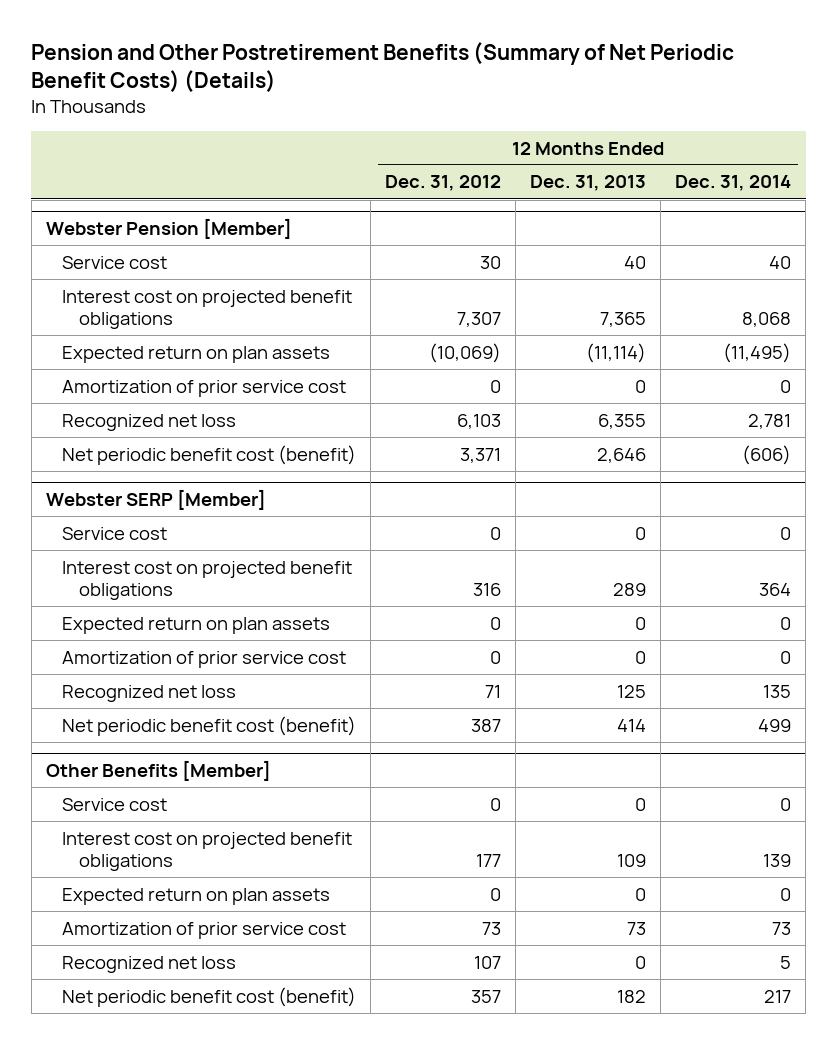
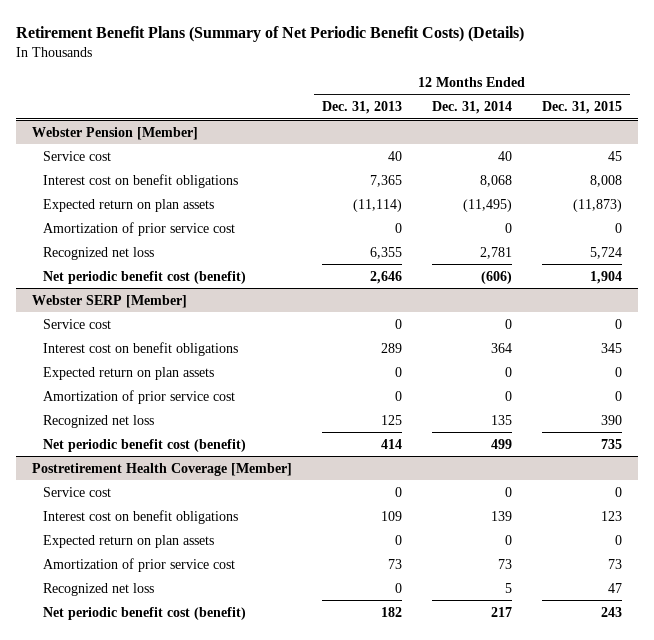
[31,41,735,93] Pension and Other Postretirement Benefits (Summary of Net Periodic Benefit Costs) (Details) -> [16,25,525,42] Retirement Benefit Plans (Summary of Net Periodic Benefit Costs) (Details)
[385,175,502,192] Dec. 31, 2012 -> none
none -> [542,101,623,115] Dec. 31, 2015
[62,289,353,329] Interest cost on projected benefit obligations -> [43,173,239,188] Interest cost on benefit obligations
[62,560,353,600] Interest cost on projected benefit obligations -> [43,341,239,356] Interest cost on benefit obligations
[45,759,271,781] Other Benefits [Member] -> none
none -> [31,462,292,476] Postretirement Health Coverage [Member]
[62,831,353,871] Interest cost on projected benefit obligations -> [43,509,239,524] Interest cost on benefit obligations

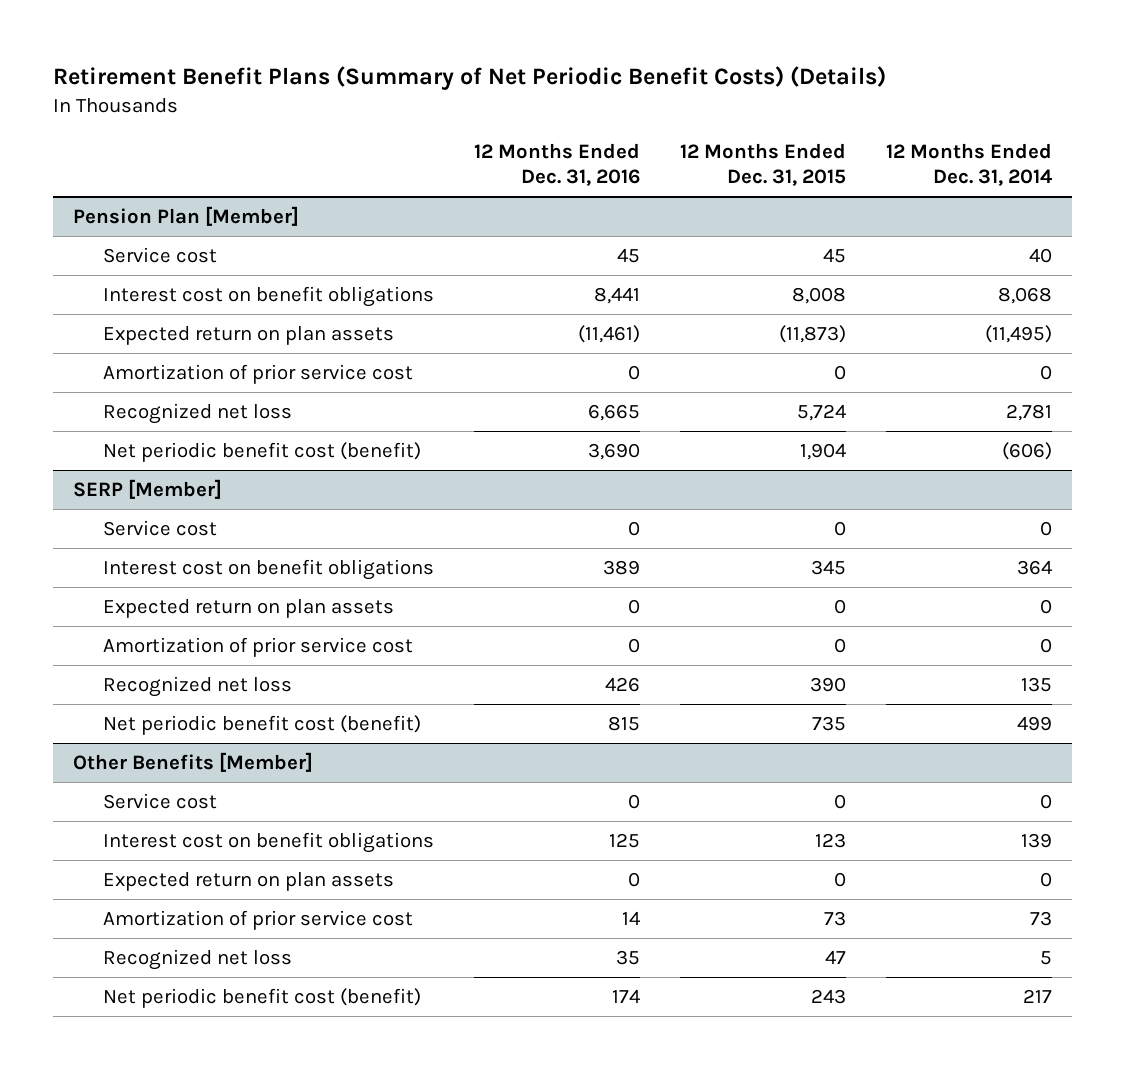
[321,101,402,115] Dec. 31, 2013 -> none
none -> [474,142,641,187] 12 Months Ended Dec. 31, 2016
[31,126,198,140] Webster Pension [Member] -> [72,206,299,227] Pension Plan [Member]
[31,294,187,308] Webster SERP [Member] -> [72,479,222,500] SERP [Member]
[31,462,292,476] Postretirement Health Coverage [Member] -> [72,752,313,773] Other Benefits [Member]

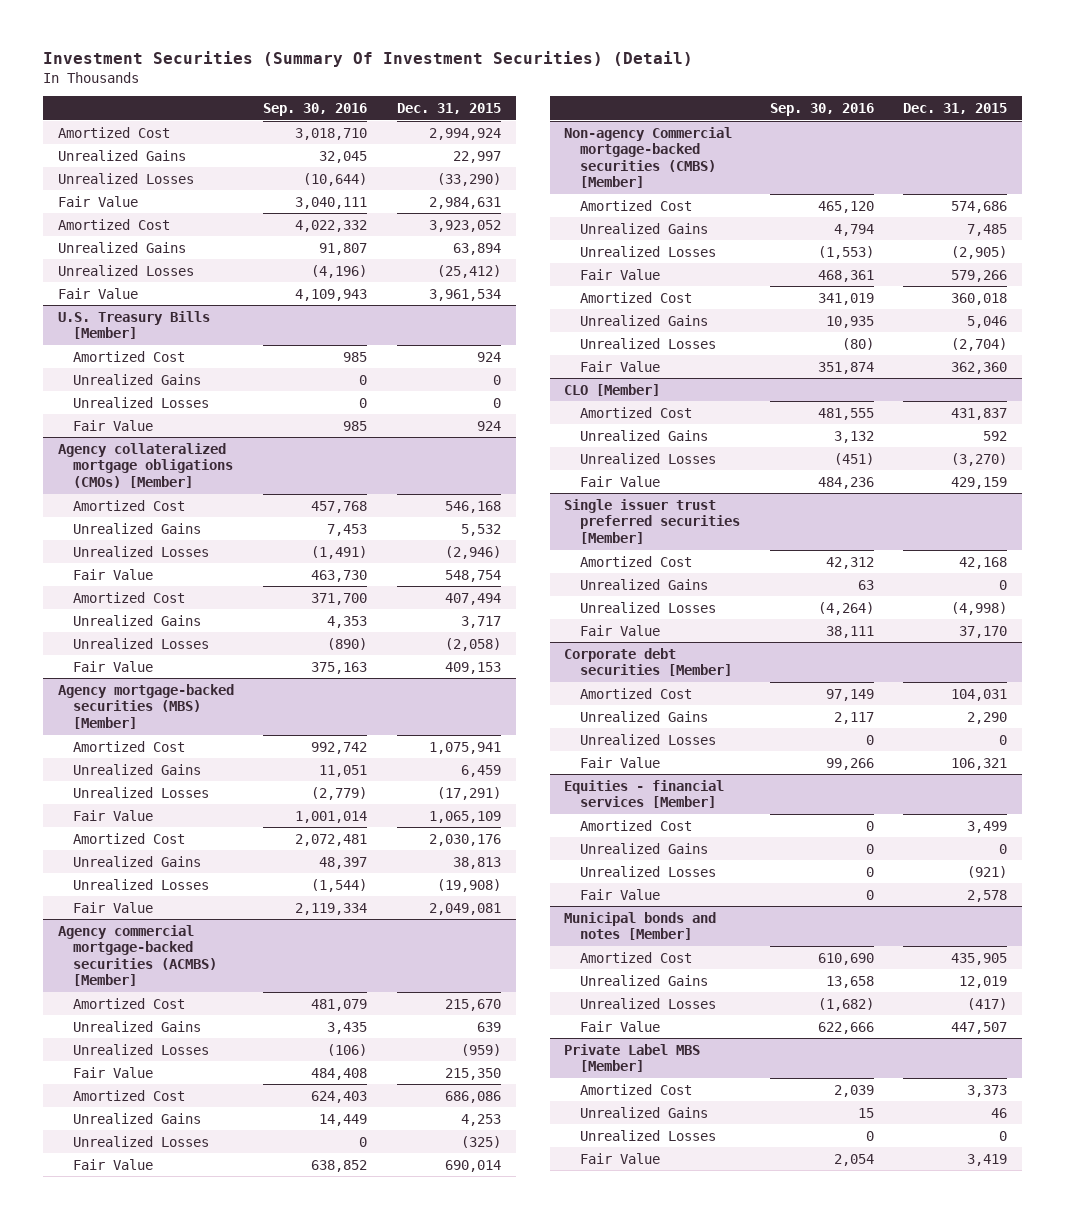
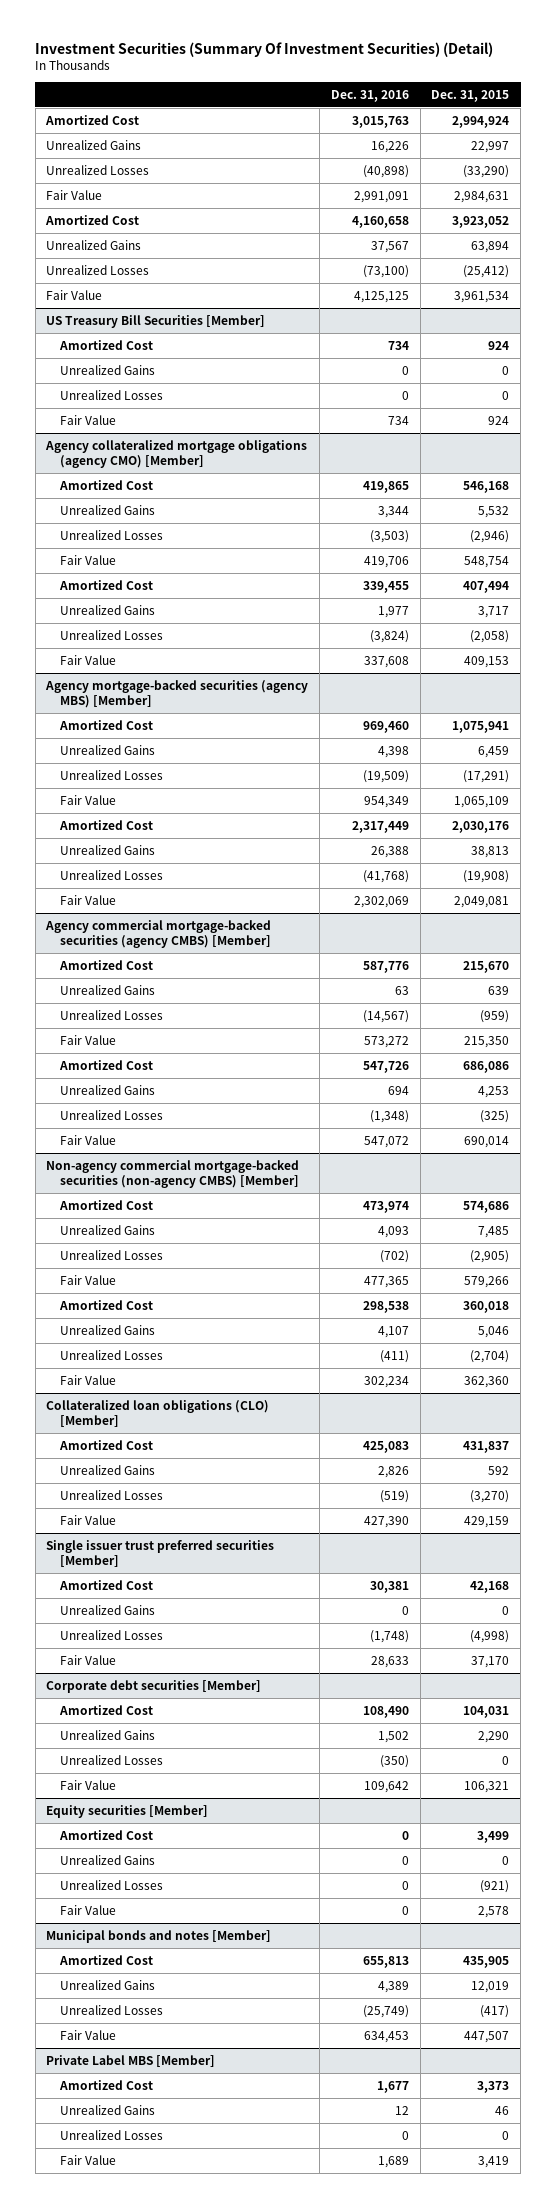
[263,103,368,117] Sep. 30, 2016 -> none
none -> [330,89,409,102] Dec. 31, 2016
[57,310,210,340] U.S. Treasury Bills [Member] -> [46,314,266,328] US Treasury Bill Securities [Member]
[57,442,234,488] Agency collateralized mortgage obligations (CMOs) [Member] -> [45,439,308,468] Agency collateralized mortgage obligations (agency CMO) [Member]
[57,683,234,729] Agency mortgage-backed securities (MBS) [Member] -> [45,679,309,708] Agency mortgage-backed securities (agency MBS) [Member]
[57,924,218,987] Agency commercial mortgage-backed securities (ACMBS) [Member] -> [45,919,272,948] Agency commercial mortgage-backed securities (agency CMBS) [Member]
[564,126,733,189] Non-agency Commercial mortgage-backed securities (CMBS) [Member] -> [46,1159,300,1188] Non-agency commercial mortgage-backed securities (non-agency CMBS) [Member]
[564,383,661,396] CLO [Member] -> [46,1399,270,1427] Collateralized loan obligations (CLO) [Member]
[564,779,725,809] Equities - financial services [Member] -> [46,1804,209,1818] Equity securities [Member]

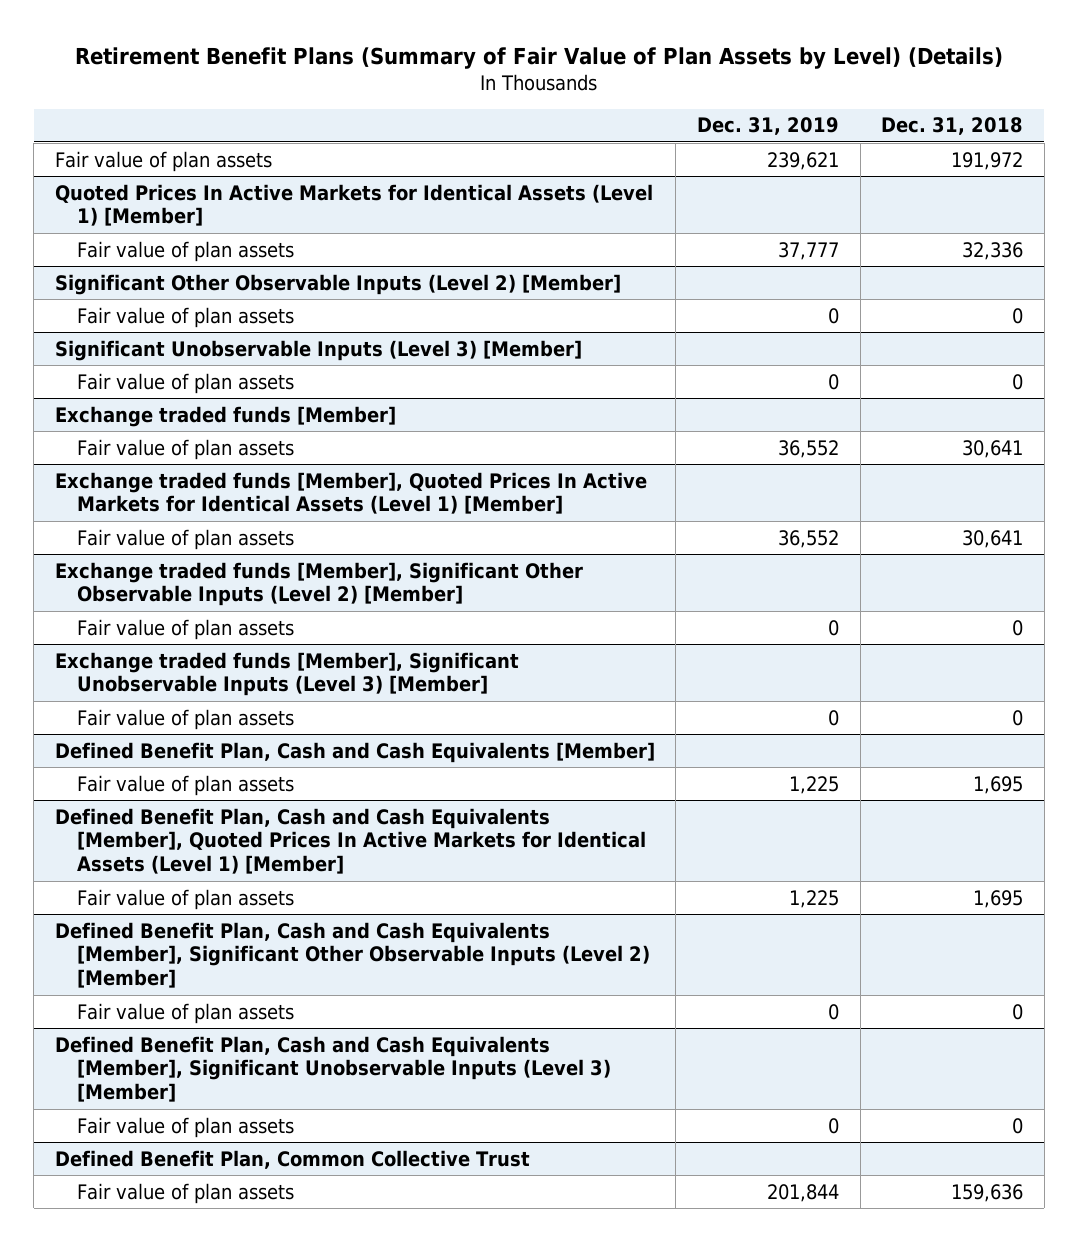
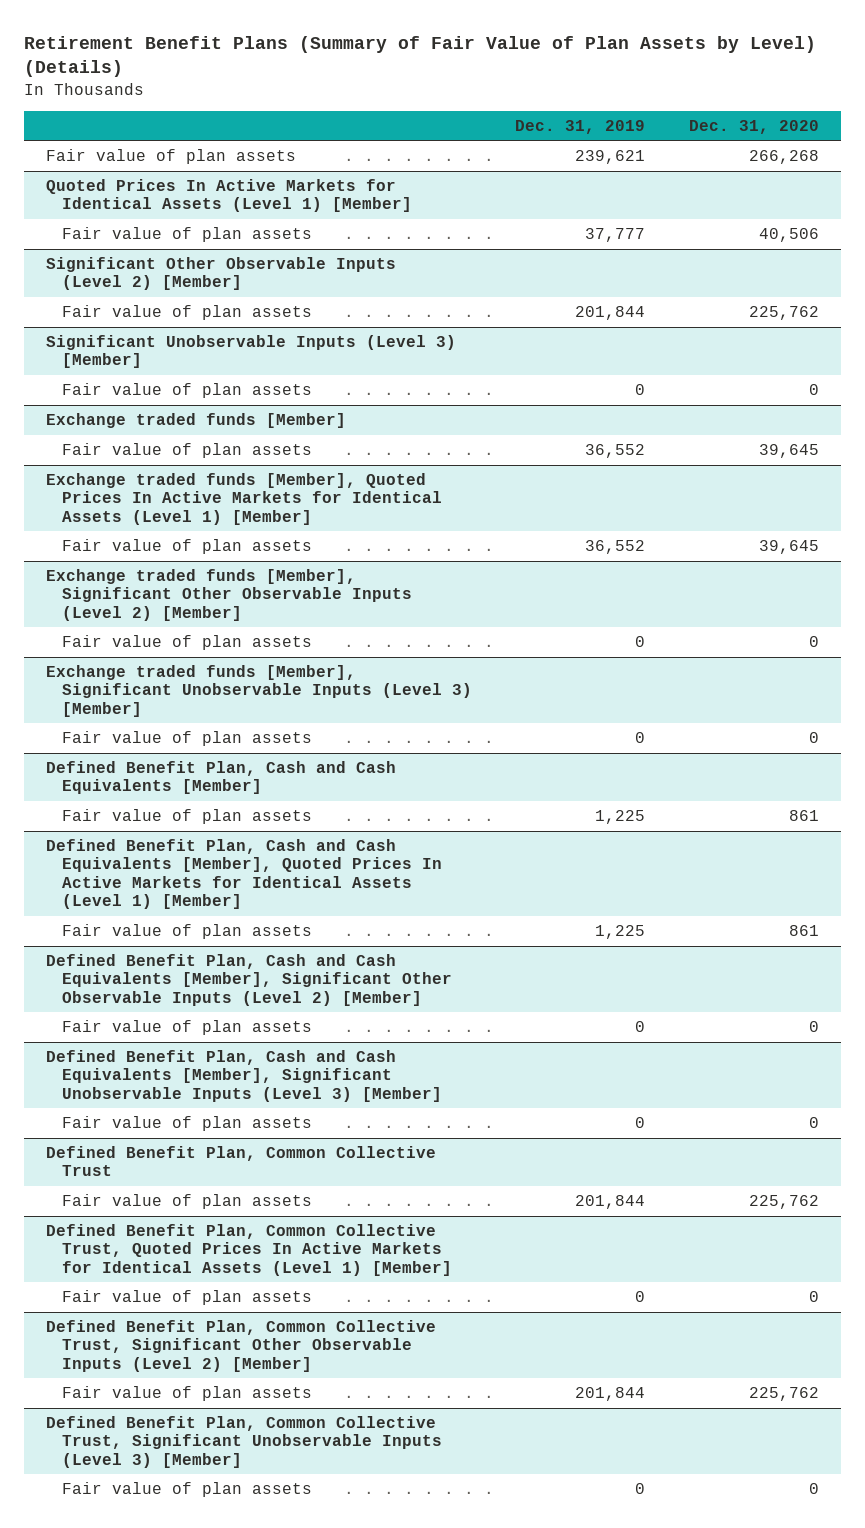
[881,117,1024,136] Dec. 31, 2018 -> none
none -> [689,119,820,134] Dec. 31, 2020
[827,307,839,324] 0 -> [575,306,646,321] 201,844
none -> [45,1224,452,1276] Defined Benefit Plan, Common Collective Trust, Quoted Prices In Active Markets for Identical Assets (Level 1) [Member]
none -> [61,1290,312,1306] Fair value of plan assets
none -> [45,1320,436,1372] Defined Benefit Plan, Common Collective Trust, Significant Other Observable Inputs (Level 2) [Member]
none -> [61,1386,312,1402] Fair value of plan assets
none -> [45,1416,442,1468] Defined Benefit Plan, Common Collective Trust, Significant Unobservable Inputs (Level 3) [Member]
none -> [61,1482,312,1498] Fair value of plan assets

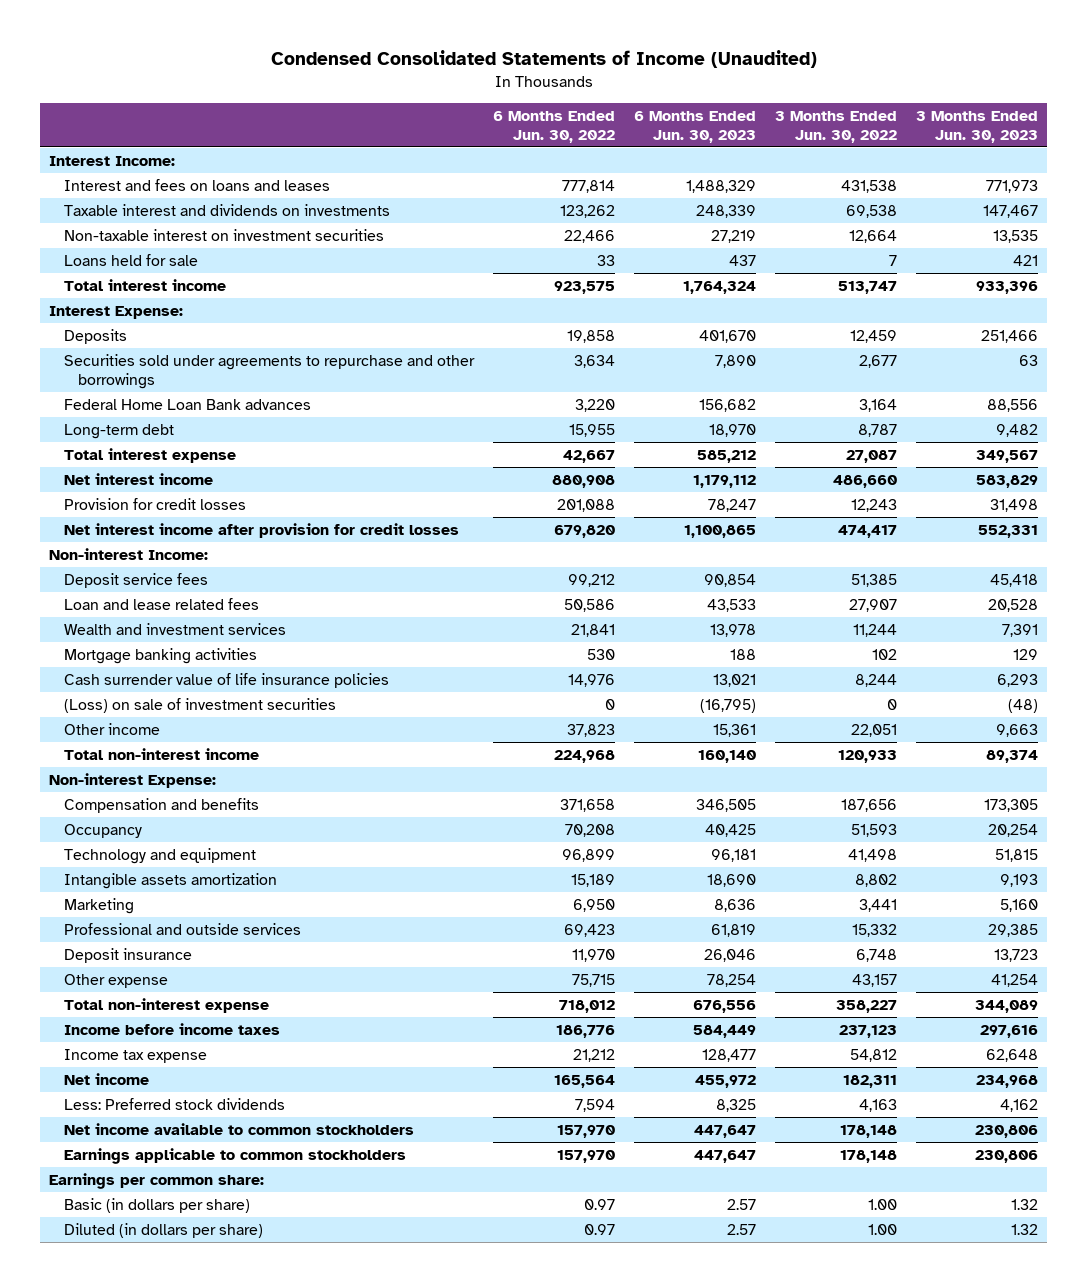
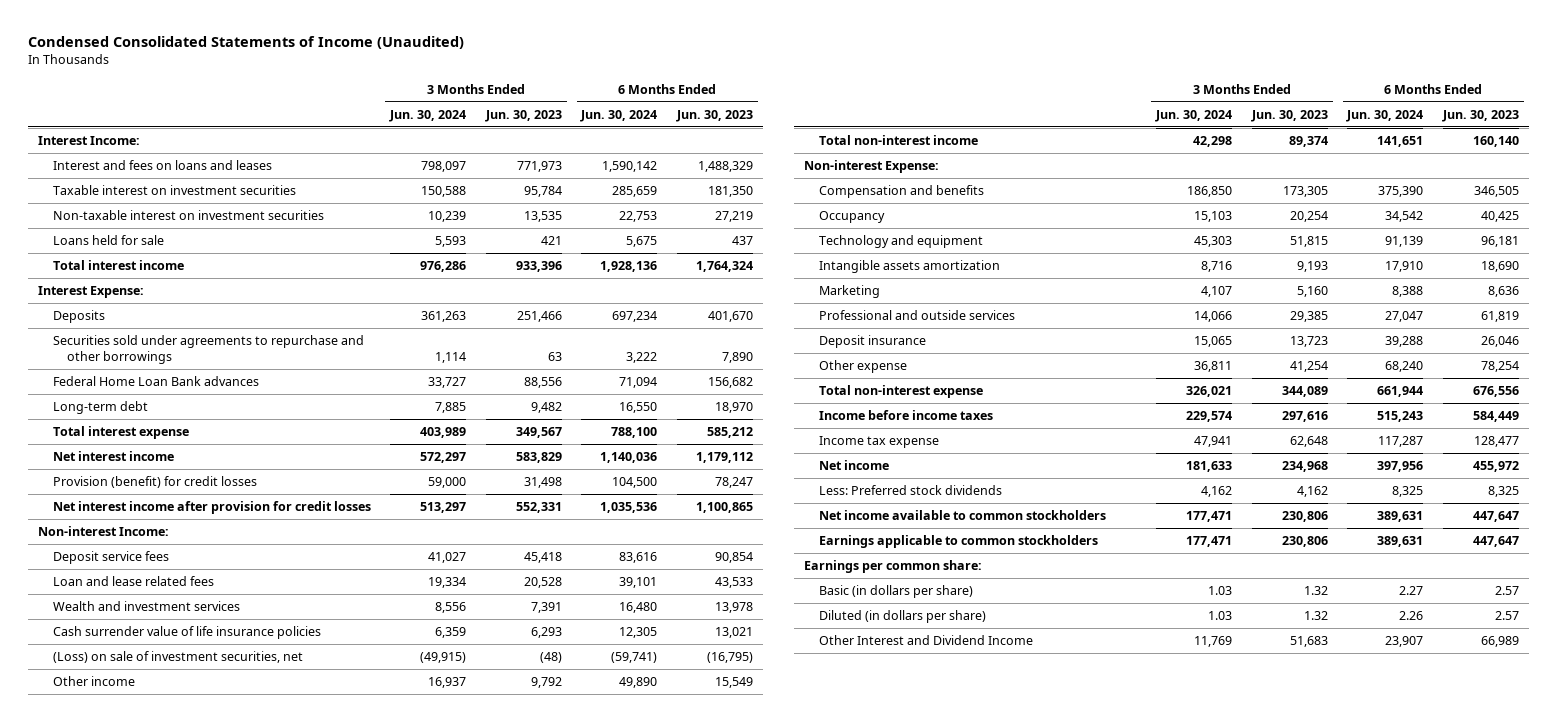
[492,110,615,143] 6 Months Ended Jun. 30, 2022 -> none
[774,110,897,143] 3 Months Ended Jun. 30, 2022 -> none
none -> [389,109,467,122] Jun. 30, 2024
none -> [580,109,658,122] Jun. 30, 2024
[63,204,390,217] Taxable interest and dividends on investments -> [52,184,296,195] Taxable interest on investment securities
[695,205,756,219] 248,339 -> [708,185,754,197] 181,350
[982,205,1038,219] 147,467 -> [523,185,562,197] 95,784
[63,498,246,511] Provision for credit losses -> [52,475,257,488] Provision (benefit) for credit losses
[63,648,257,665] Mortgage banking activities -> none
[63,698,336,714] (Loss) on sale of investment securities -> [52,650,303,663] (Loss) on sale of investment securities, net
[712,724,756,738] 15,361 -> [715,676,754,688] 15,549
[995,724,1038,738] 9,663 -> [530,676,562,688] 9,792
none -> [818,634,1033,645] Other Interest and Dividend Income

